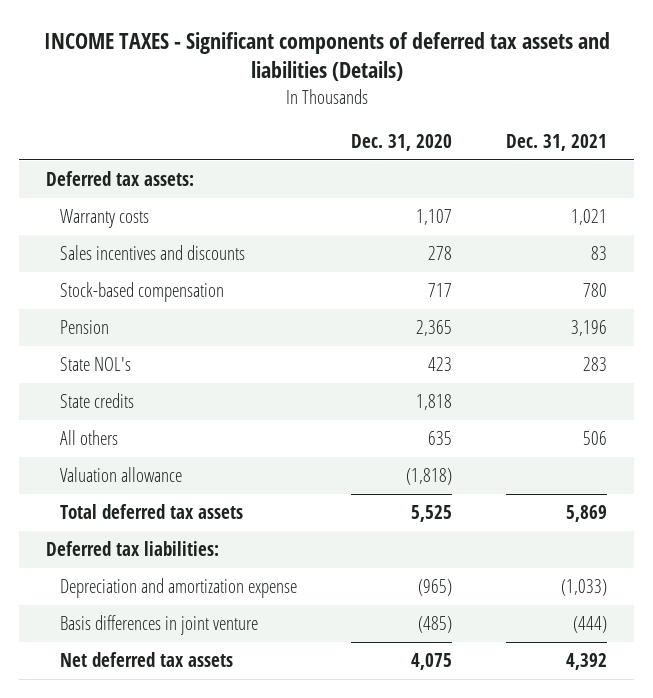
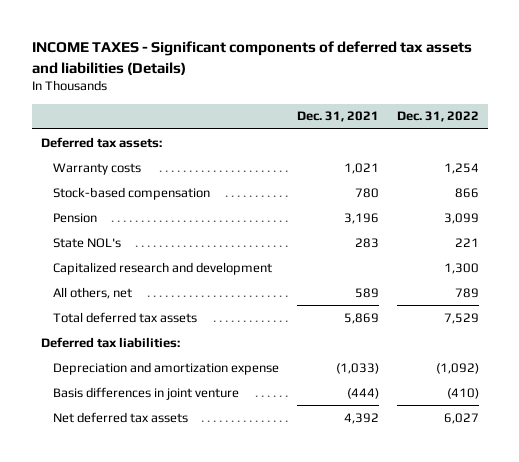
[350,134,452,152] Dec. 31, 2020 -> none
none -> [396,111,479,123] Dec. 31, 2022
[59,245,245,261] Sales incentives and discounts -> none
[59,393,134,409] State credits -> none
[59,467,182,483] Valuation allowance -> none
none -> [52,261,272,275] Capitalized research and development
[59,430,118,446] All others -> [52,286,132,299] All others, net
[582,431,607,446] 506 -> [354,287,379,298] 589

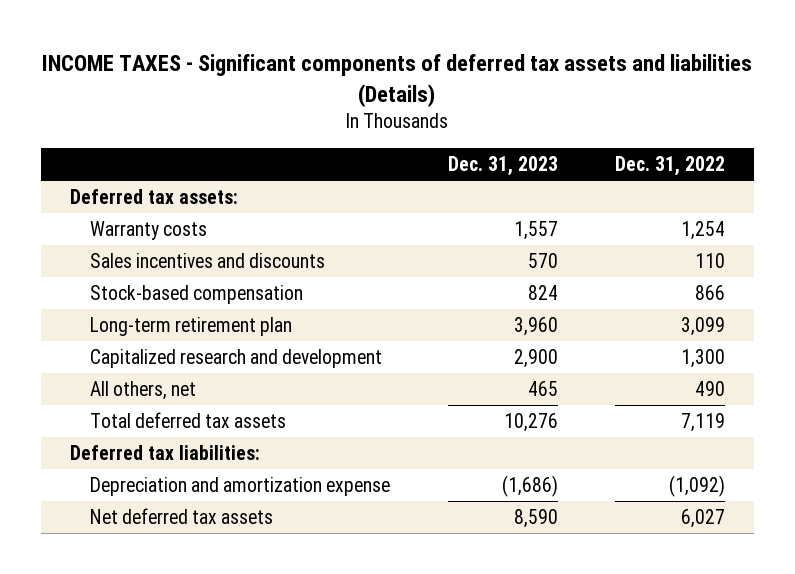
[296,111,379,123] Dec. 31, 2021 -> none
none -> [447,155,558,176] Dec. 31, 2023
none -> [90,253,326,269] Sales incentives and discounts
[52,237,121,248] State NOL's -> none
[52,212,97,223] Pension -> [90,317,293,337] Long-term retirement plan
[454,287,479,298] 789 -> [695,381,726,397] 490
[443,312,479,324] 7,529 -> [681,413,726,433] 7,119
[52,386,239,400] Basis differences in joint venture -> none

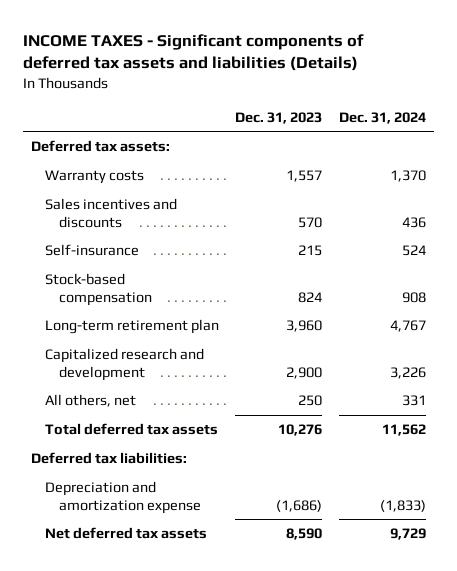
[615,155,726,176] Dec. 31, 2022 -> none
none -> [338,111,426,124] Dec. 31, 2024
none -> [45,244,140,257] Self-insurance
[527,381,558,397] 465 -> [298,395,323,407] 250

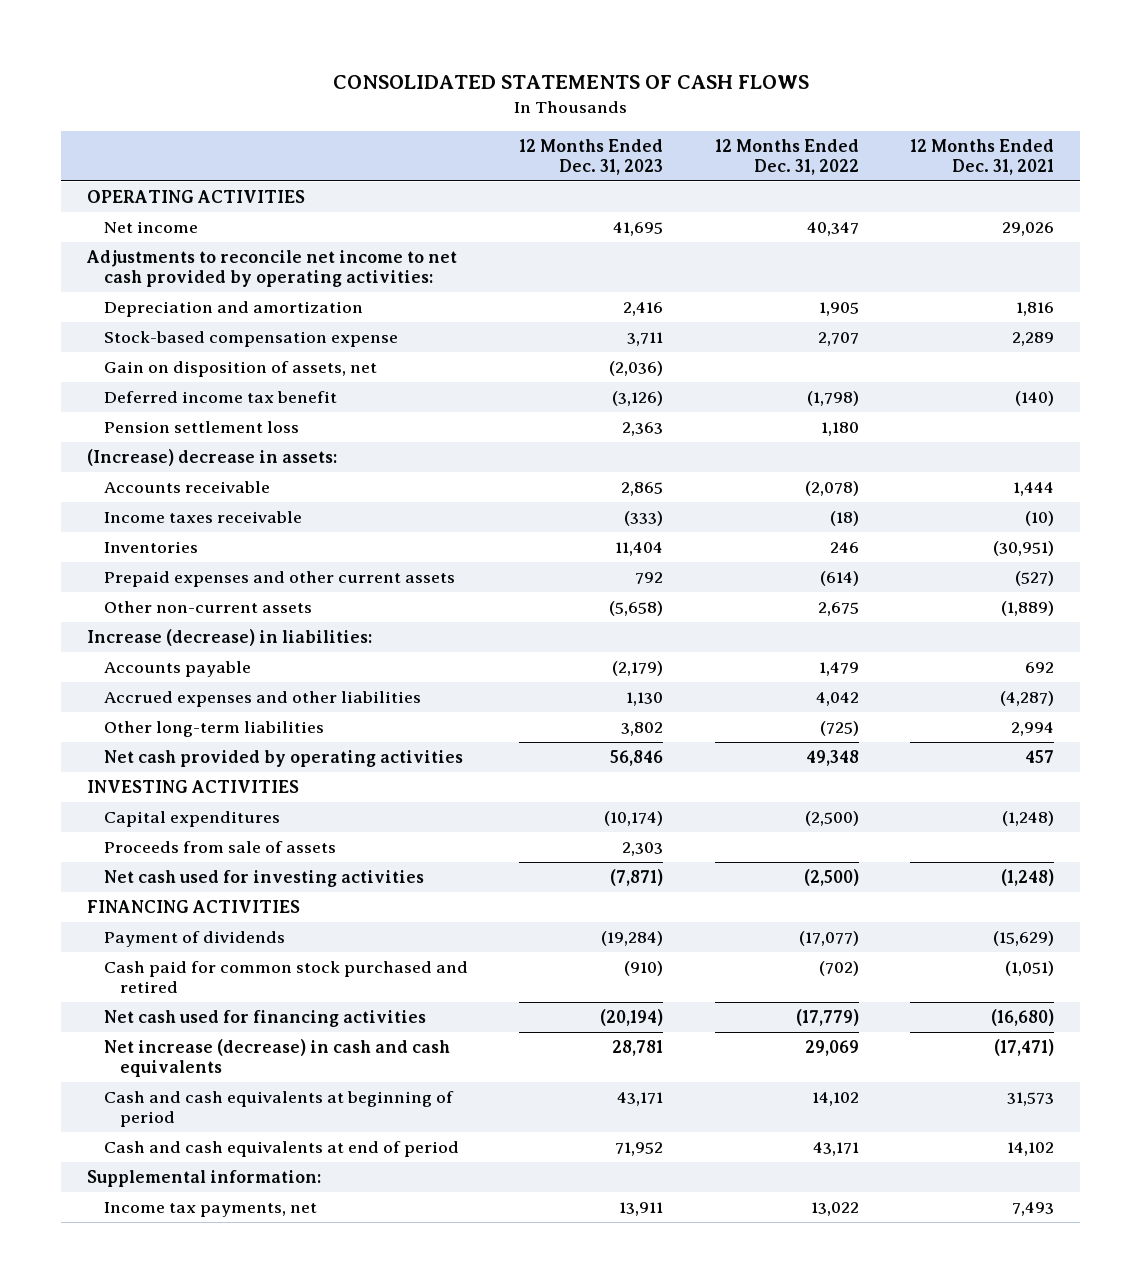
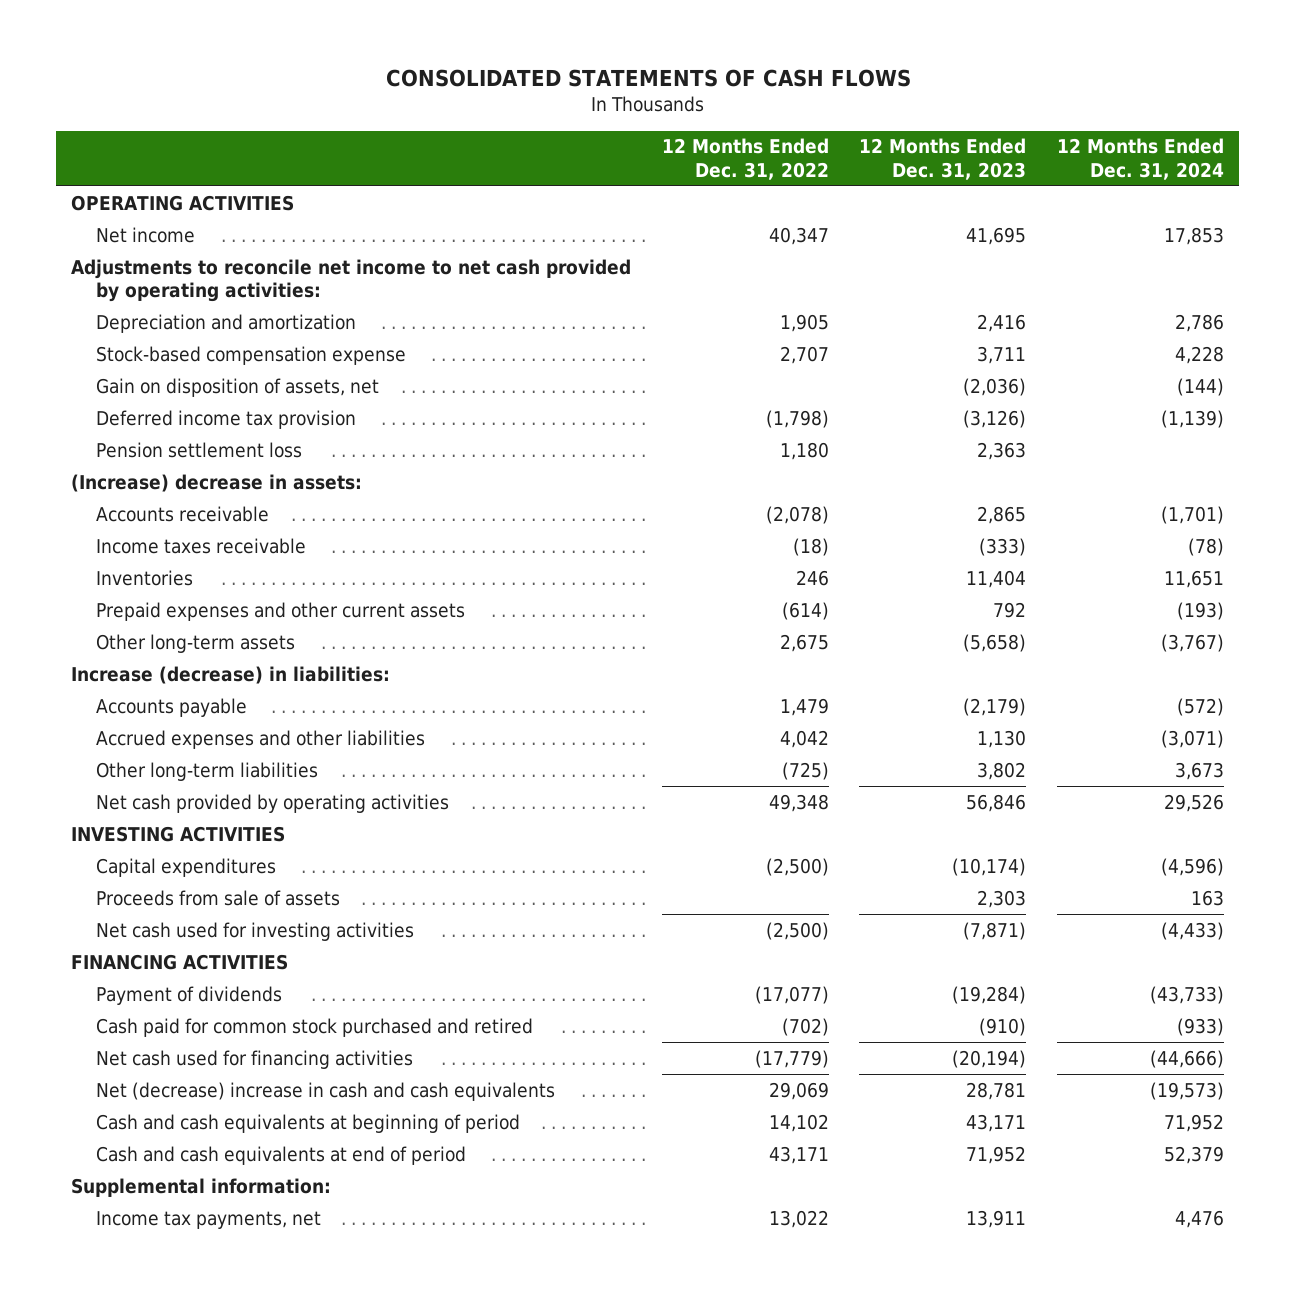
[910,138,1055,176] 12 Months Ended Dec. 31, 2021 -> none
none -> [1056,138,1224,180] 12 Months Ended Dec. 31, 2024
[103,391,337,404] Deferred income tax benefit -> [95,409,356,429] Deferred income tax provision
[103,601,312,614] Other non-current assets -> [95,633,295,653] Other long-term assets
[103,1039,450,1078] Net increase (decrease) in cash and cash equivalents -> [95,1081,555,1101] Net (decrease) increase in cash and cash equivalents

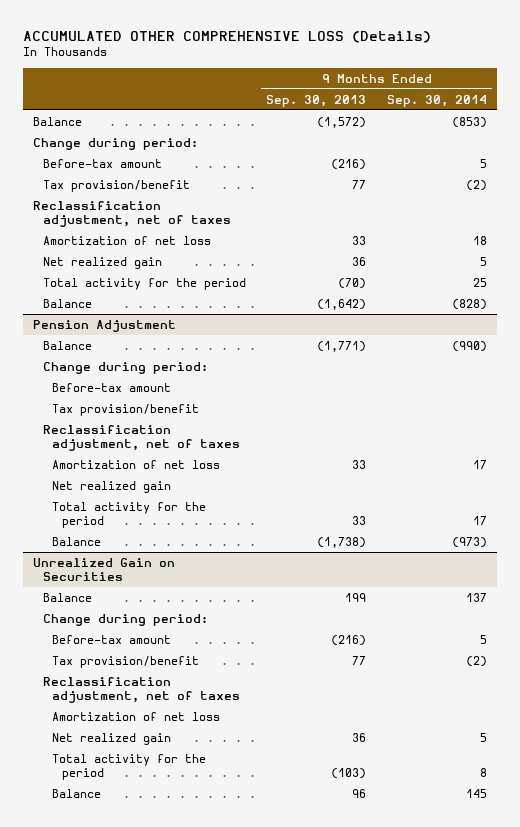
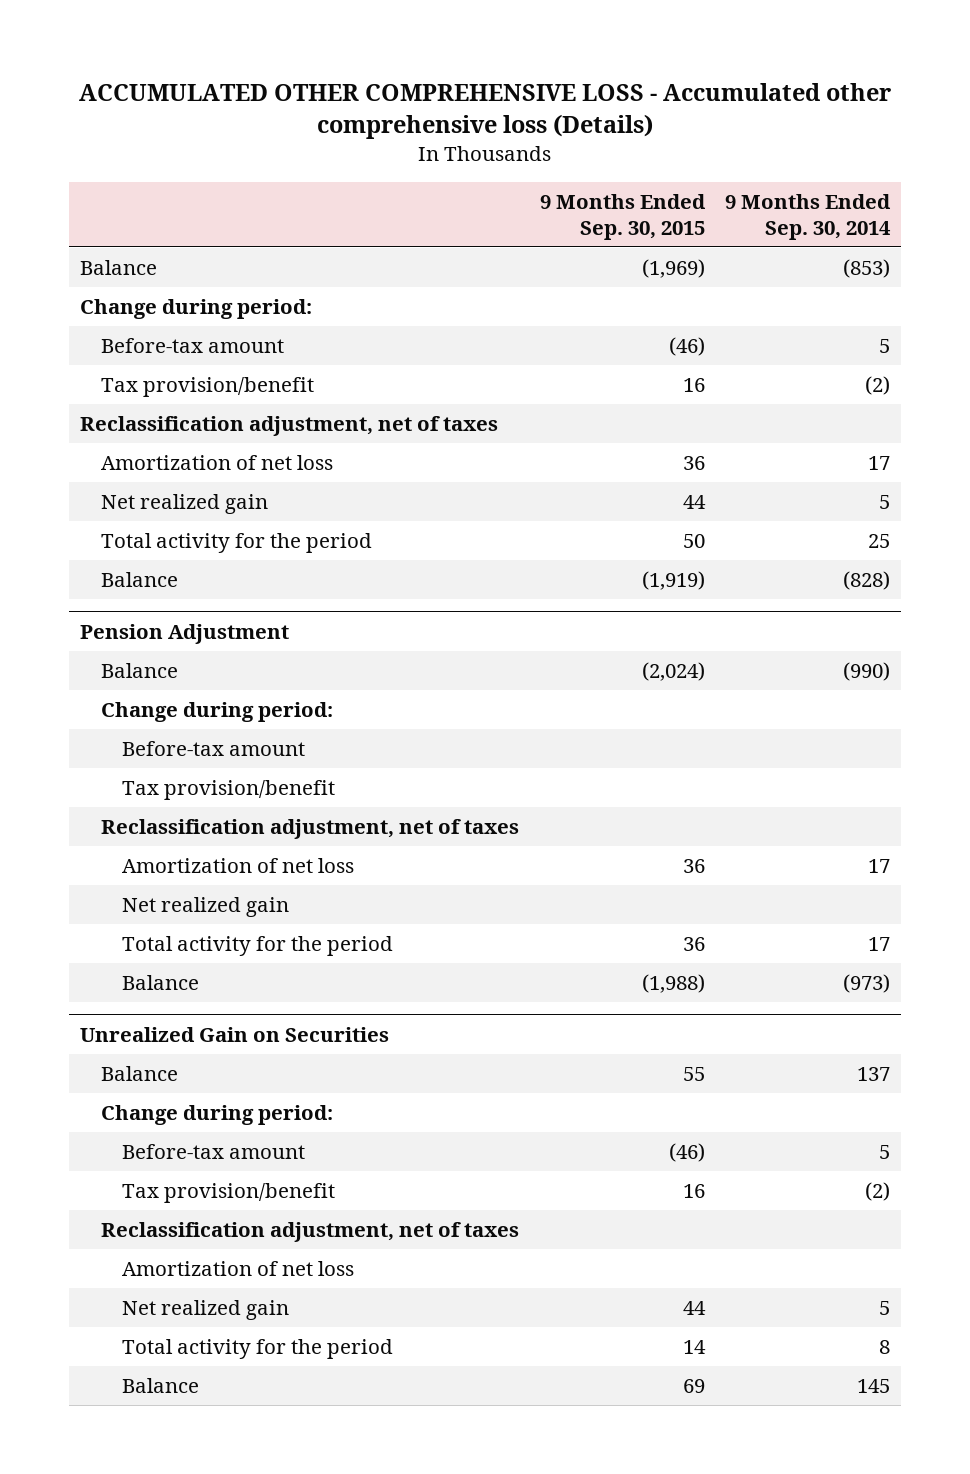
[23,30,432,43] ACCUMULATED OTHER COMPREHENSIVE LOSS (Details) -> [78,83,891,140] ACCUMULATED OTHER COMPREHENSIVE LOSS - Accumulated other comprehensive loss (Details)
[266,94,367,107] Sep. 30, 2013 -> none
none -> [539,193,706,240] 9 Months Ended Sep. 30, 2015
[472,235,487,245] 18 -> [868,455,891,470] 17

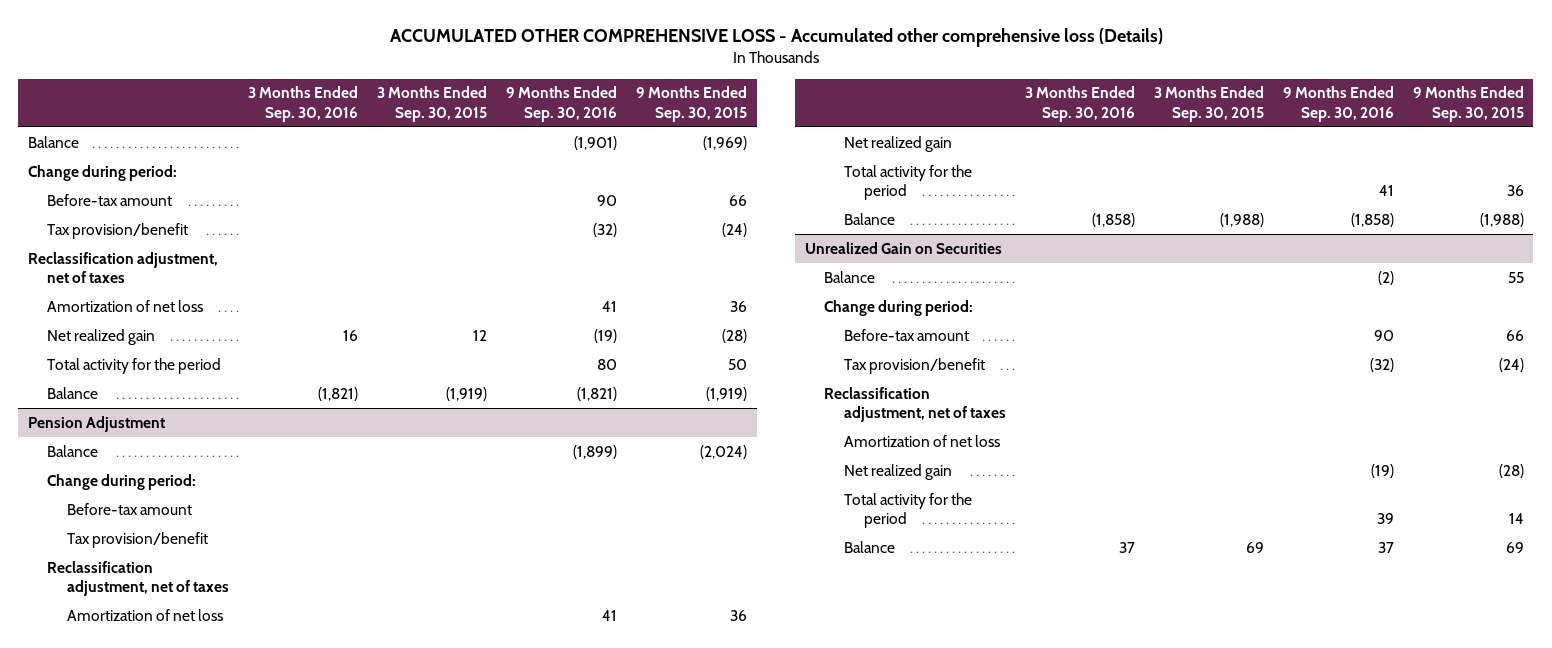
[725,193,892,240] 9 Months Ended Sep. 30, 2014 -> none
none -> [248,86,359,122] 3 Months Ended Sep. 30, 2016
none -> [377,86,488,122] 3 Months Ended Sep. 30, 2015
none -> [506,86,618,122] 9 Months Ended Sep. 30, 2016
[668,336,705,356] (46) -> [729,194,748,206] 66
[682,377,705,392] 16 -> [722,222,748,237] (24)
[682,494,706,509] 44 -> [722,328,748,343] (28)
[668,1142,705,1162] (46) -> [1505,329,1524,341] 66
[682,1183,705,1198] 16 -> [1498,357,1524,372] (24)
[682,1300,706,1315] 44 -> [1498,463,1524,478] (28)

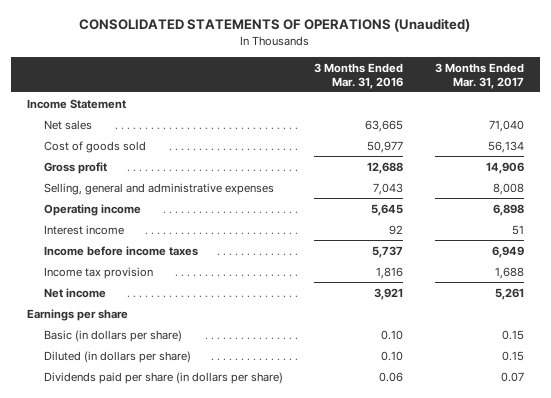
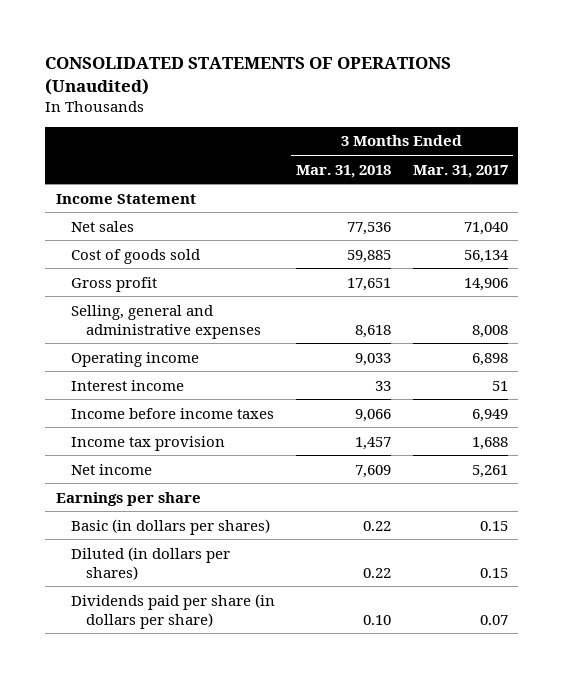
[314,62,404,89] 3 Months Ended Mar. 31, 2016 -> none
none -> [296,164,392,178] Mar. 31, 2018
[43,329,182,342] Basic (in dollars per share) -> [71,518,271,535] Basic (in dollars per shares)
[43,350,191,363] Diluted (in dollars per share) -> [71,546,231,580] Diluted (in dollars per shares)

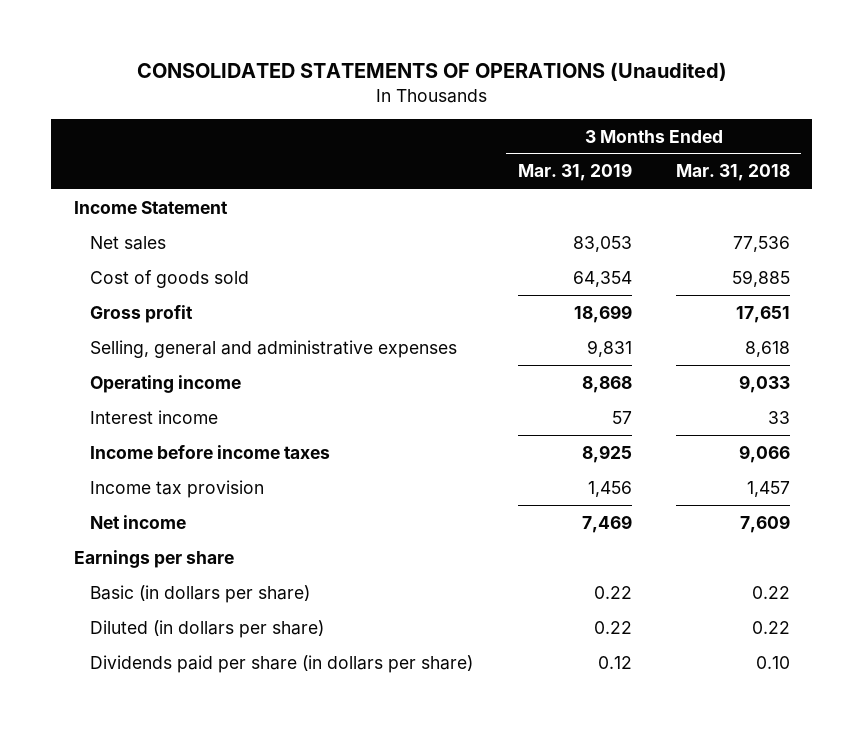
[412,164,508,178] Mar. 31, 2017 -> none
none -> [517,163,632,182] Mar. 31, 2019
[71,518,271,535] Basic (in dollars per shares) -> [90,584,311,603] Basic (in dollars per share)
[71,546,231,580] Diluted (in dollars per shares) -> [90,619,325,638] Diluted (in dollars per share)

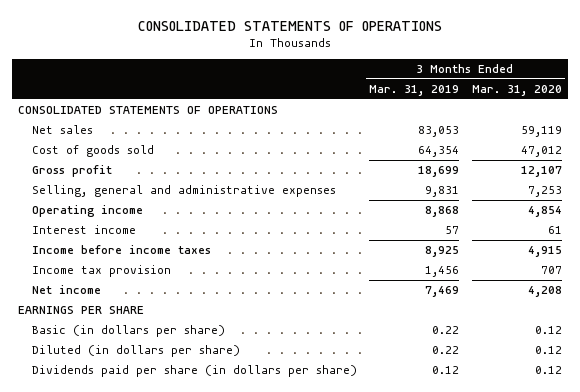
[136,62,727,82] CONSOLIDATED STATEMENTS OF OPERATIONS (Unaudited) -> [137,20,442,31] CONSOLIDATED STATEMENTS OF OPERATIONS
[676,164,791,182] Mar. 31, 2018 -> none
none -> [471,85,562,97] Mar. 31, 2020
[73,200,228,214] Income Statement -> [18,106,279,115] CONSOLIDATED STATEMENTS OF OPERATIONS
[73,549,234,568] Earnings per share -> [18,306,145,315] EARNINGS PER SHARE

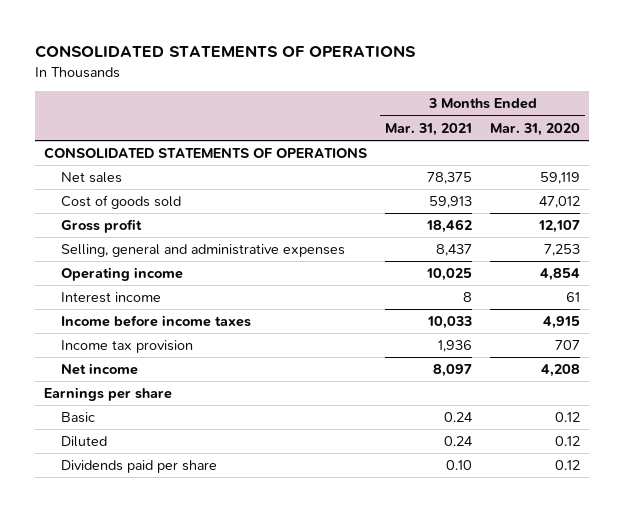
[369,85,460,97] Mar. 31, 2019 -> none
none -> [384,122,472,136] Mar. 31, 2021
[18,306,145,315] EARNINGS PER SHARE -> [43,387,172,402] Earnings per share
[31,325,225,338] Basic (in dollars per share) -> [60,412,95,424] Basic
[31,345,240,358] Diluted (in dollars per share) -> [60,436,107,448] Diluted
[31,365,357,378] Dividends paid per share (in dollars per share) -> [60,460,217,474] Dividends paid per share

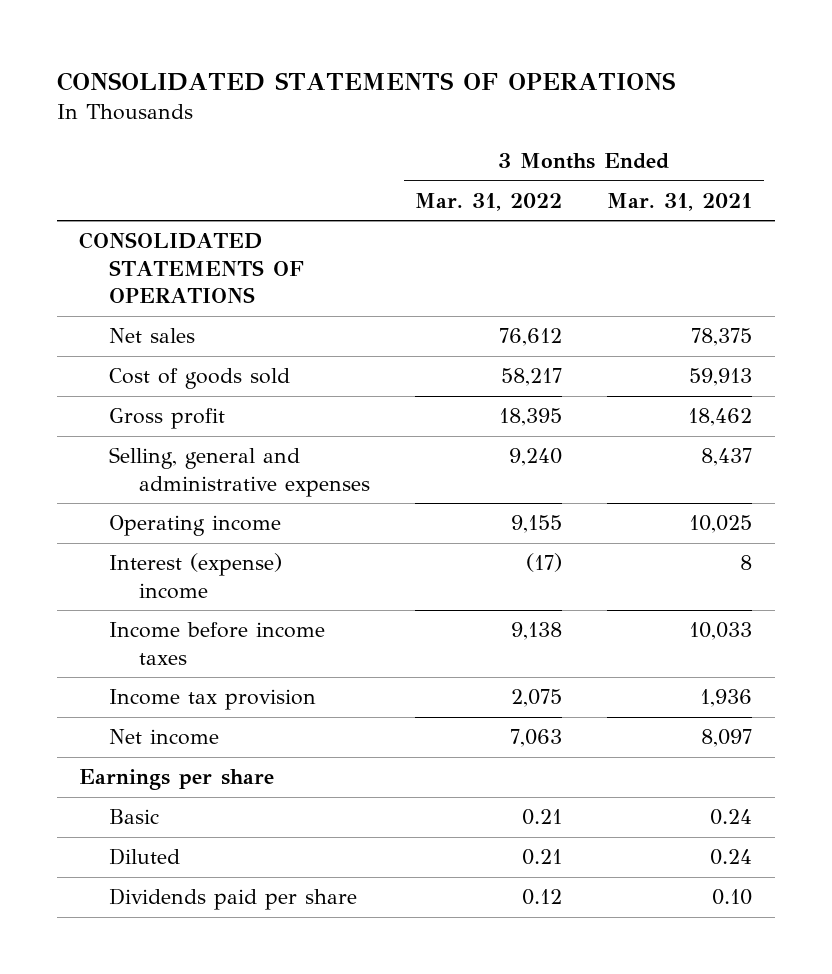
[490,122,581,136] Mar. 31, 2020 -> none
none -> [415,192,563,211] Mar. 31, 2022
[60,292,161,304] Interest income -> [109,553,283,599] Interest (expense) income

